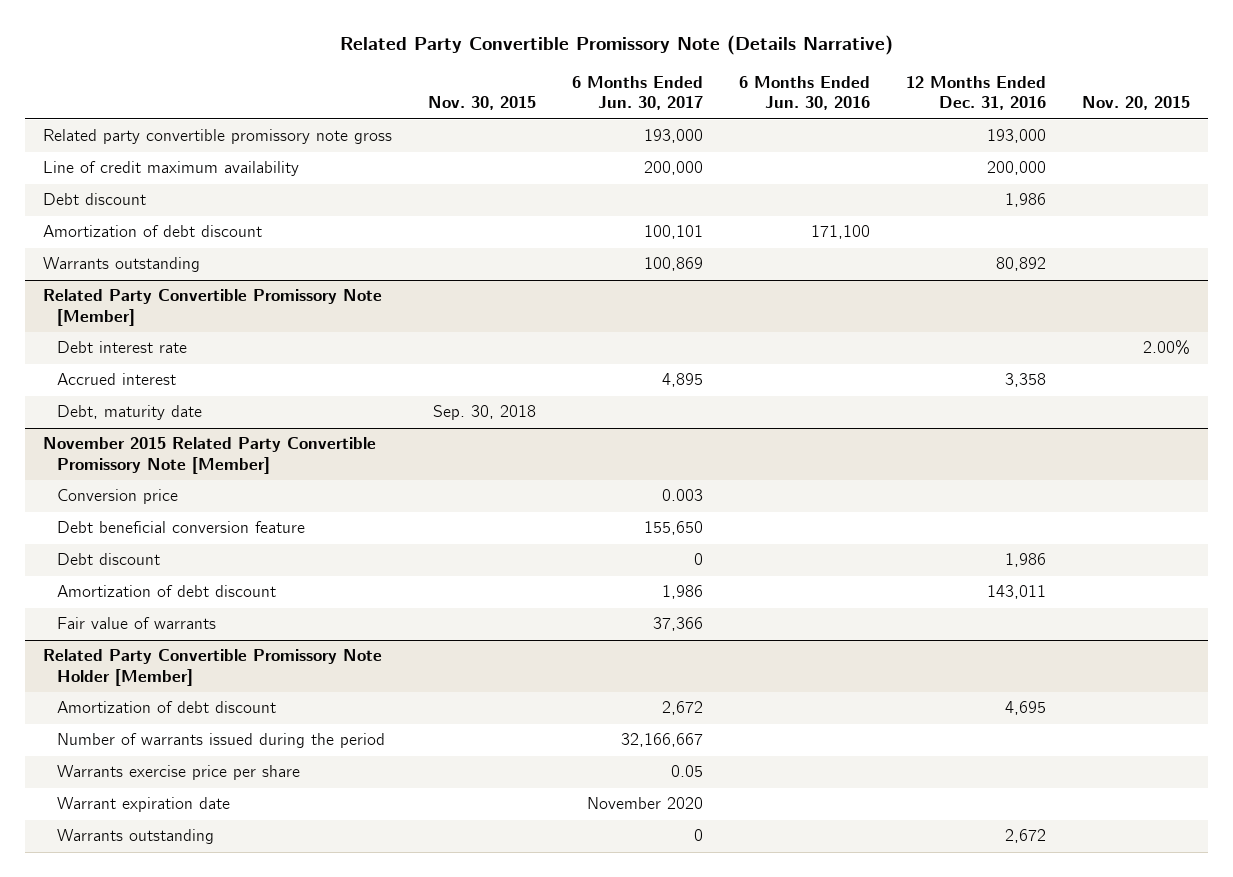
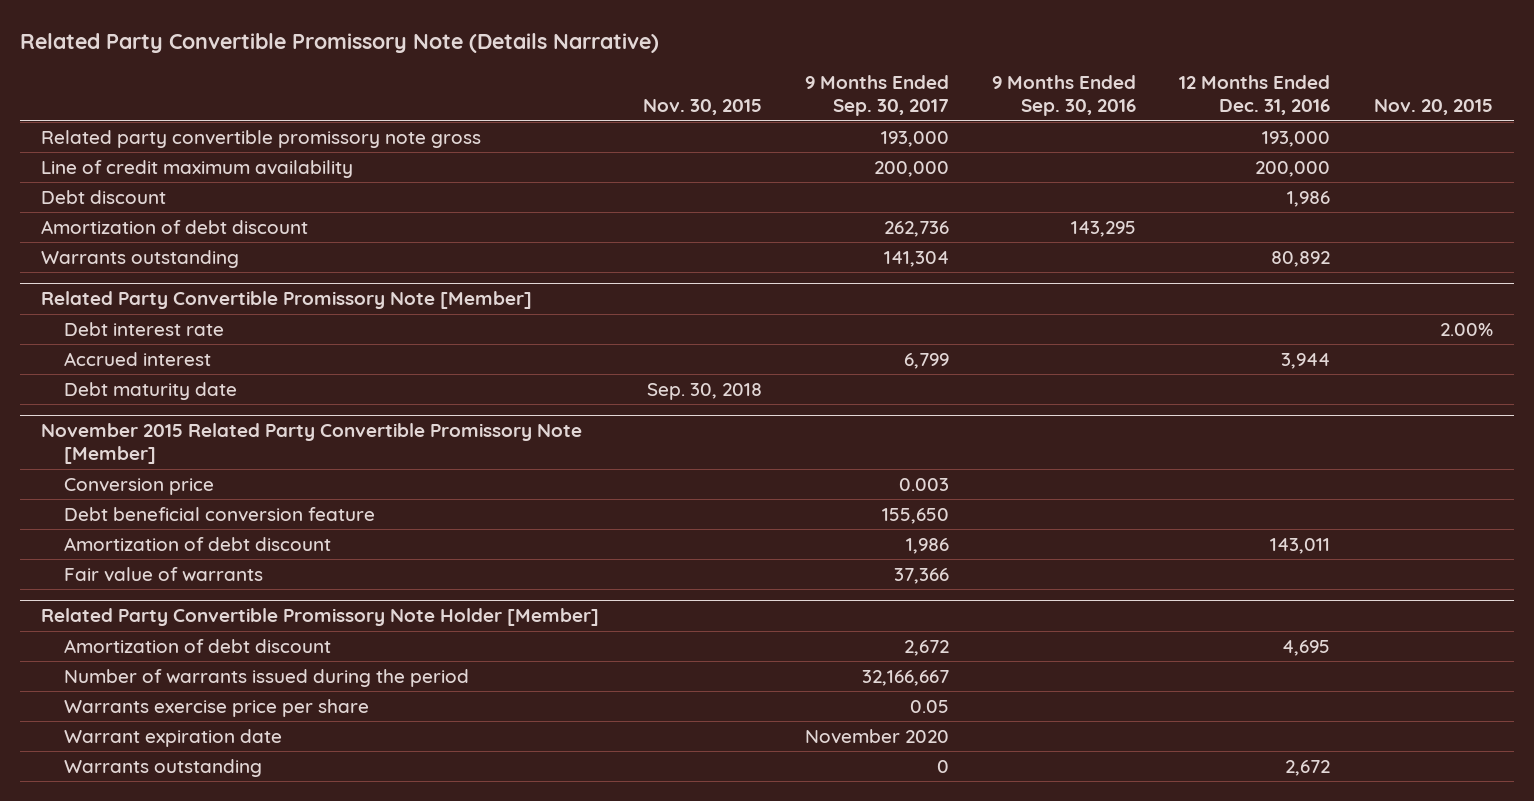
[572,76,704,111] 6 Months Ended Jun. 30, 2017 -> none
[739,76,871,111] 6 Months Ended Jun. 30, 2016 -> none
none -> [804,75,949,117] 9 Months Ended Sep. 30, 2017
none -> [992,75,1137,117] 9 Months Ended Sep. 30, 2016
[1004,373,1046,388] 3,358 -> [1281,352,1331,369] 3,944
[56,405,202,421] Debt, maturity date -> [63,381,237,400] Debt maturity date
[56,553,160,566] Debt discount -> none

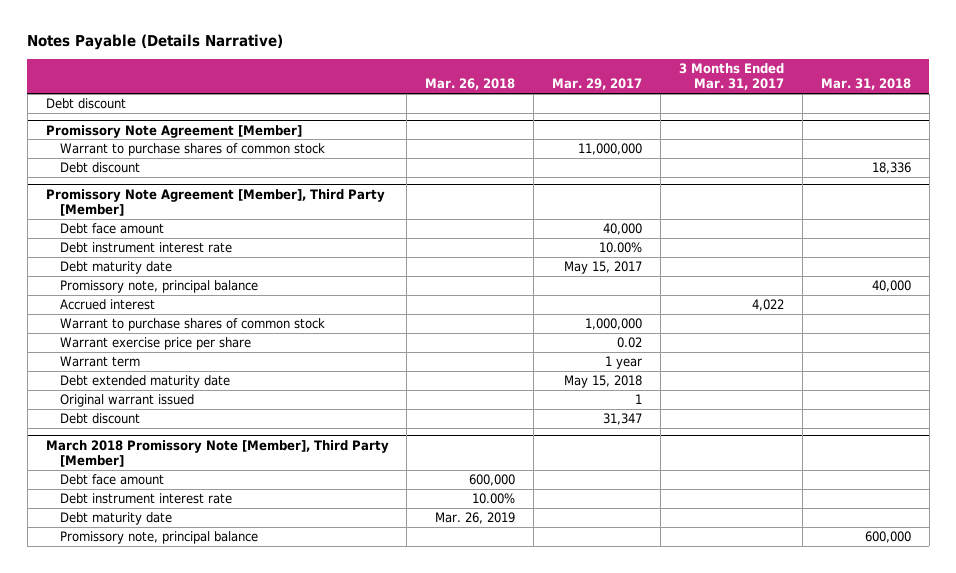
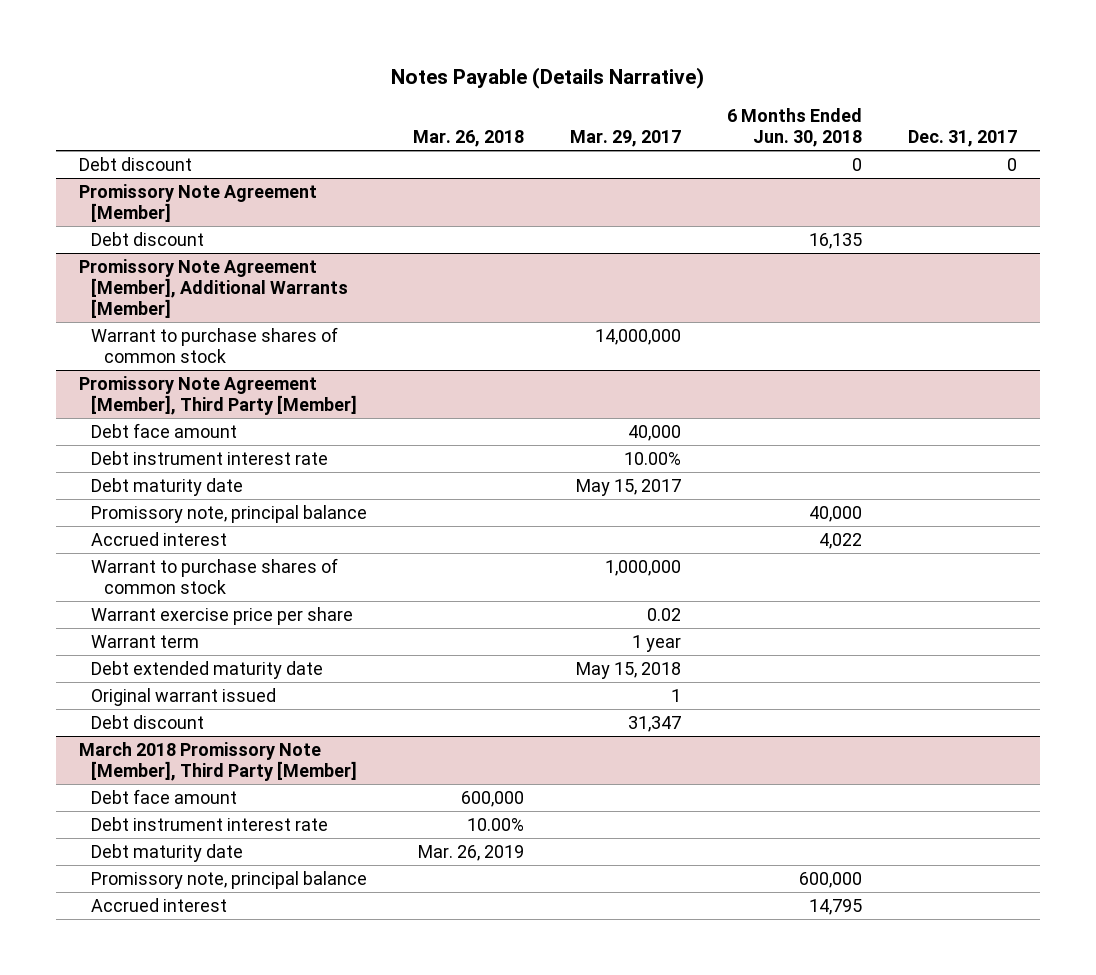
[678,62,784,91] 3 Months Ended Mar. 31, 2017 -> none
[820,78,911,91] Mar. 31, 2018 -> none
none -> [727,107,863,147] 6 Months Ended Jun. 30, 2018
none -> [907,129,1017,147] Dec. 31, 2017
[60,142,326,156] Warrant to purchase shares of common stock -> none
none -> [78,259,349,319] Promissory Note Agreement [Member], Additional Warrants [Member]
none -> [91,327,339,364] Warrant to purchase shares of common stock
none -> [91,898,228,913] Accrued interest

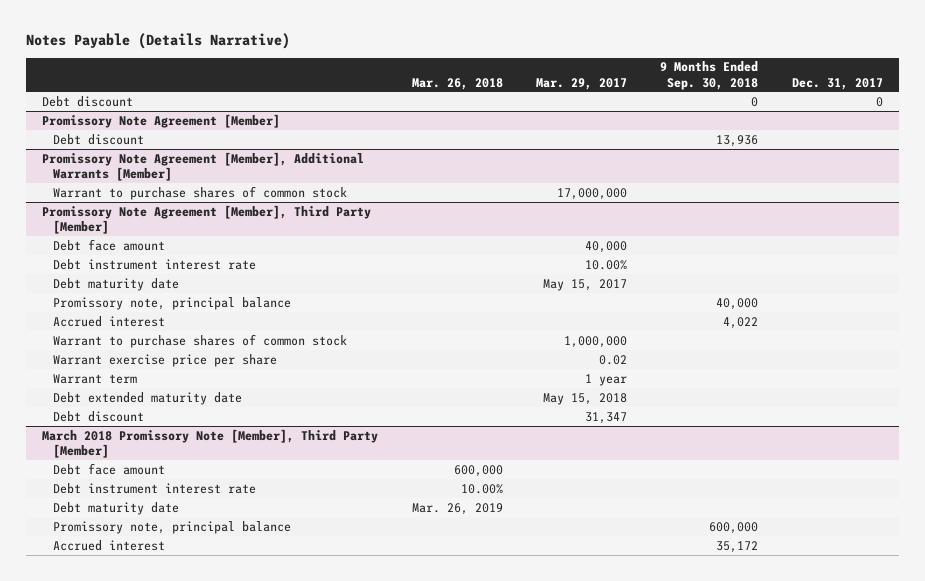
[727,107,863,147] 6 Months Ended Jun. 30, 2018 -> none
none -> [660,61,759,90] 9 Months Ended Sep. 30, 2018
[595,329,682,346] 14,000,000 -> [556,187,627,200] 17,000,000
[91,688,277,707] Original warrant issued -> none

